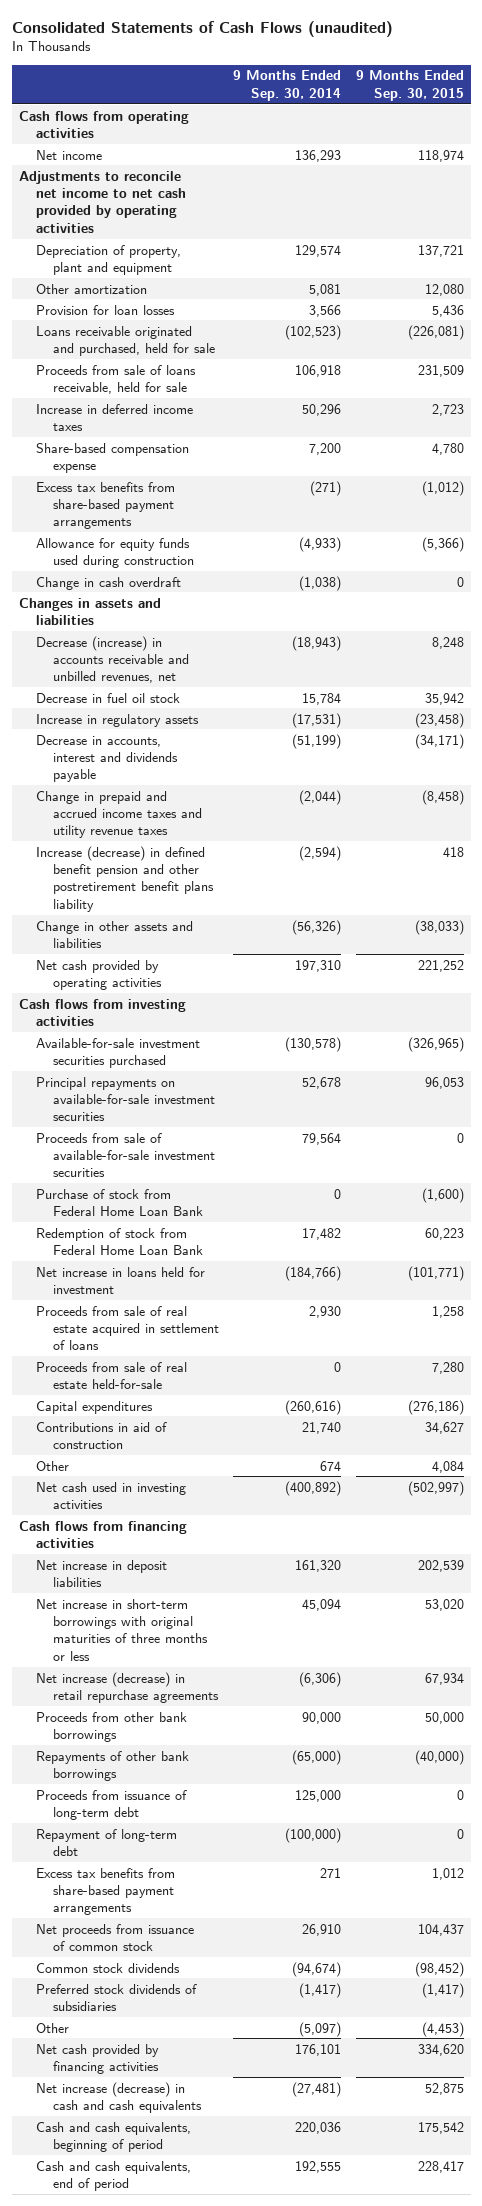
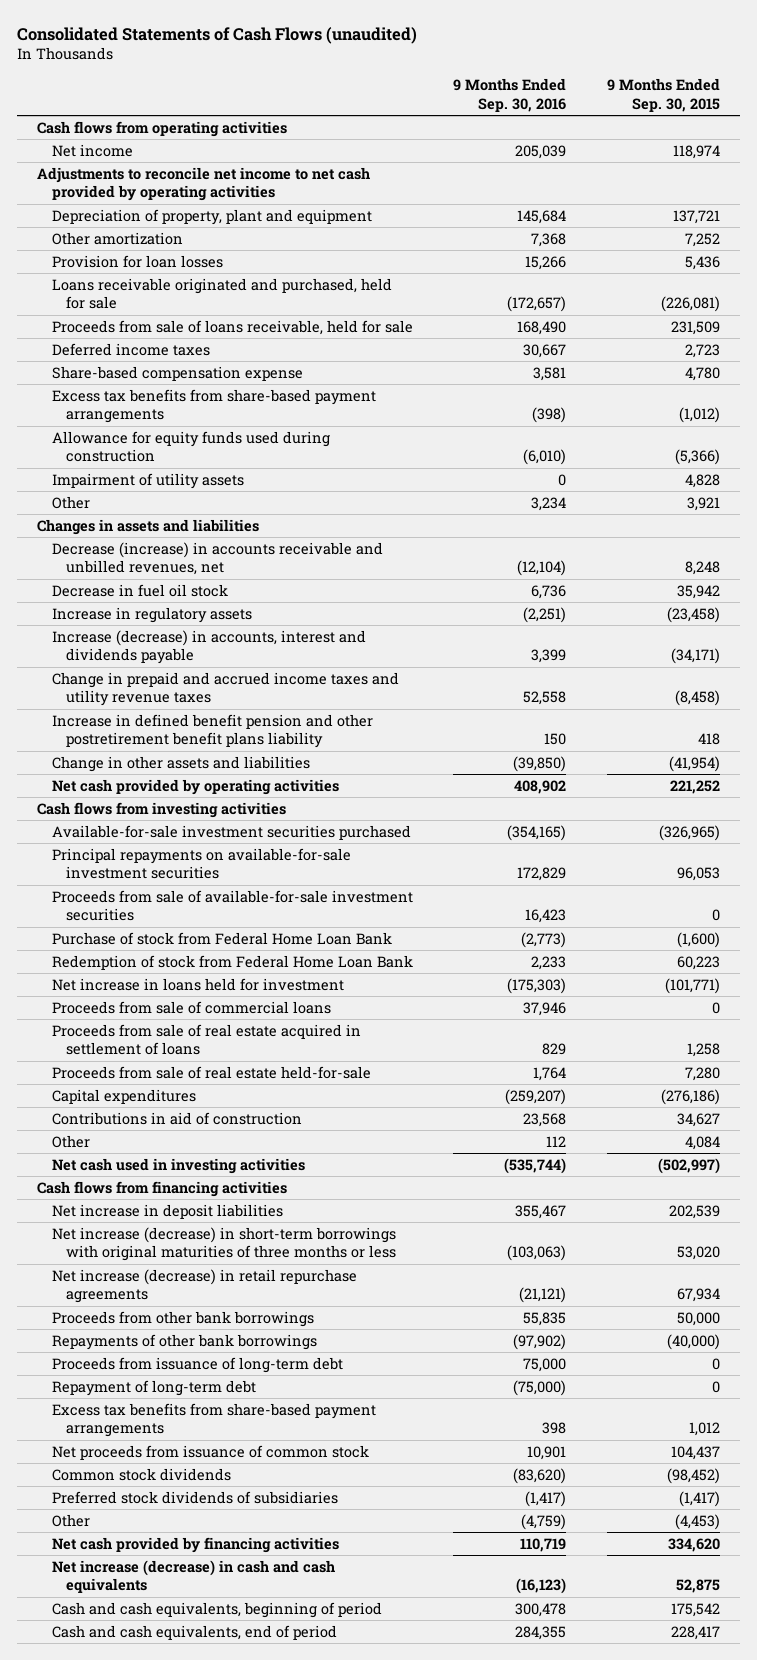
[233,70,342,101] 9 Months Ended Sep. 30, 2014 -> none
none -> [453,78,567,112] 9 Months Ended Sep. 30, 2016
[424,283,464,296] 12,080 -> [684,232,720,247] 7,252
[36,403,194,431] Increase in deferred income taxes -> [51,342,210,356] Deferred income taxes
[36,576,182,590] Change in cash overdraft -> none
none -> [51,472,244,489] Impairment of utility assets
none -> [51,495,90,509] Other
[36,734,179,783] Decrease in accounts, interest and dividends payable -> [51,629,366,665] Increase (decrease) in accounts, interest and dividends payable
[36,845,215,912] Increase (decrease) in defined benefit pension and other postretirement benefit plans liability -> [51,713,373,749] Increase in defined benefit pension and other postretirement benefit plans liability
[414,919,464,935] (38,033) -> [668,755,720,772] (41,954)
none -> [51,1000,331,1014] Proceeds from sale of commercial loans
[36,1598,209,1661] Net increase in short-term borrowings with original maturities of three months or less -> [51,1226,396,1262] Net increase (decrease) in short-term borrowings with original maturities of three months or less

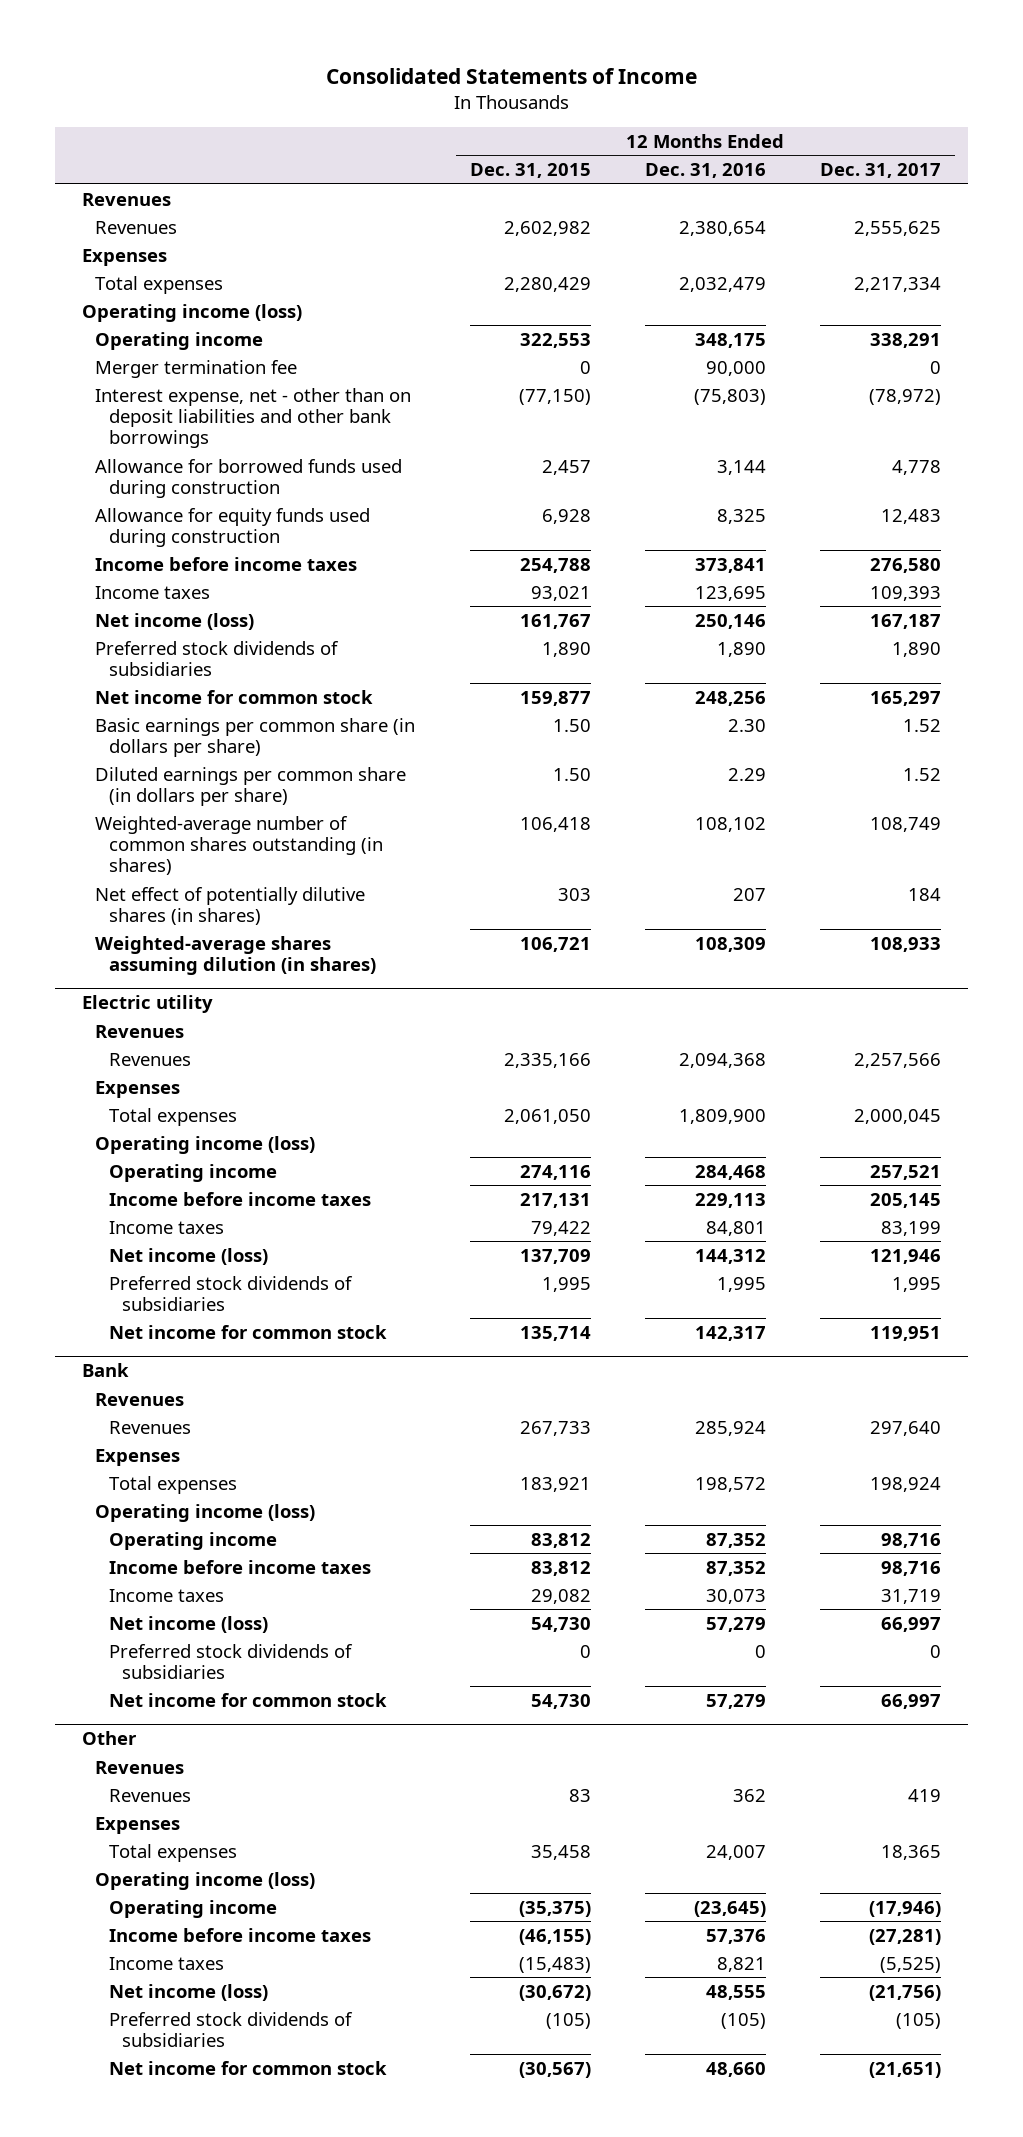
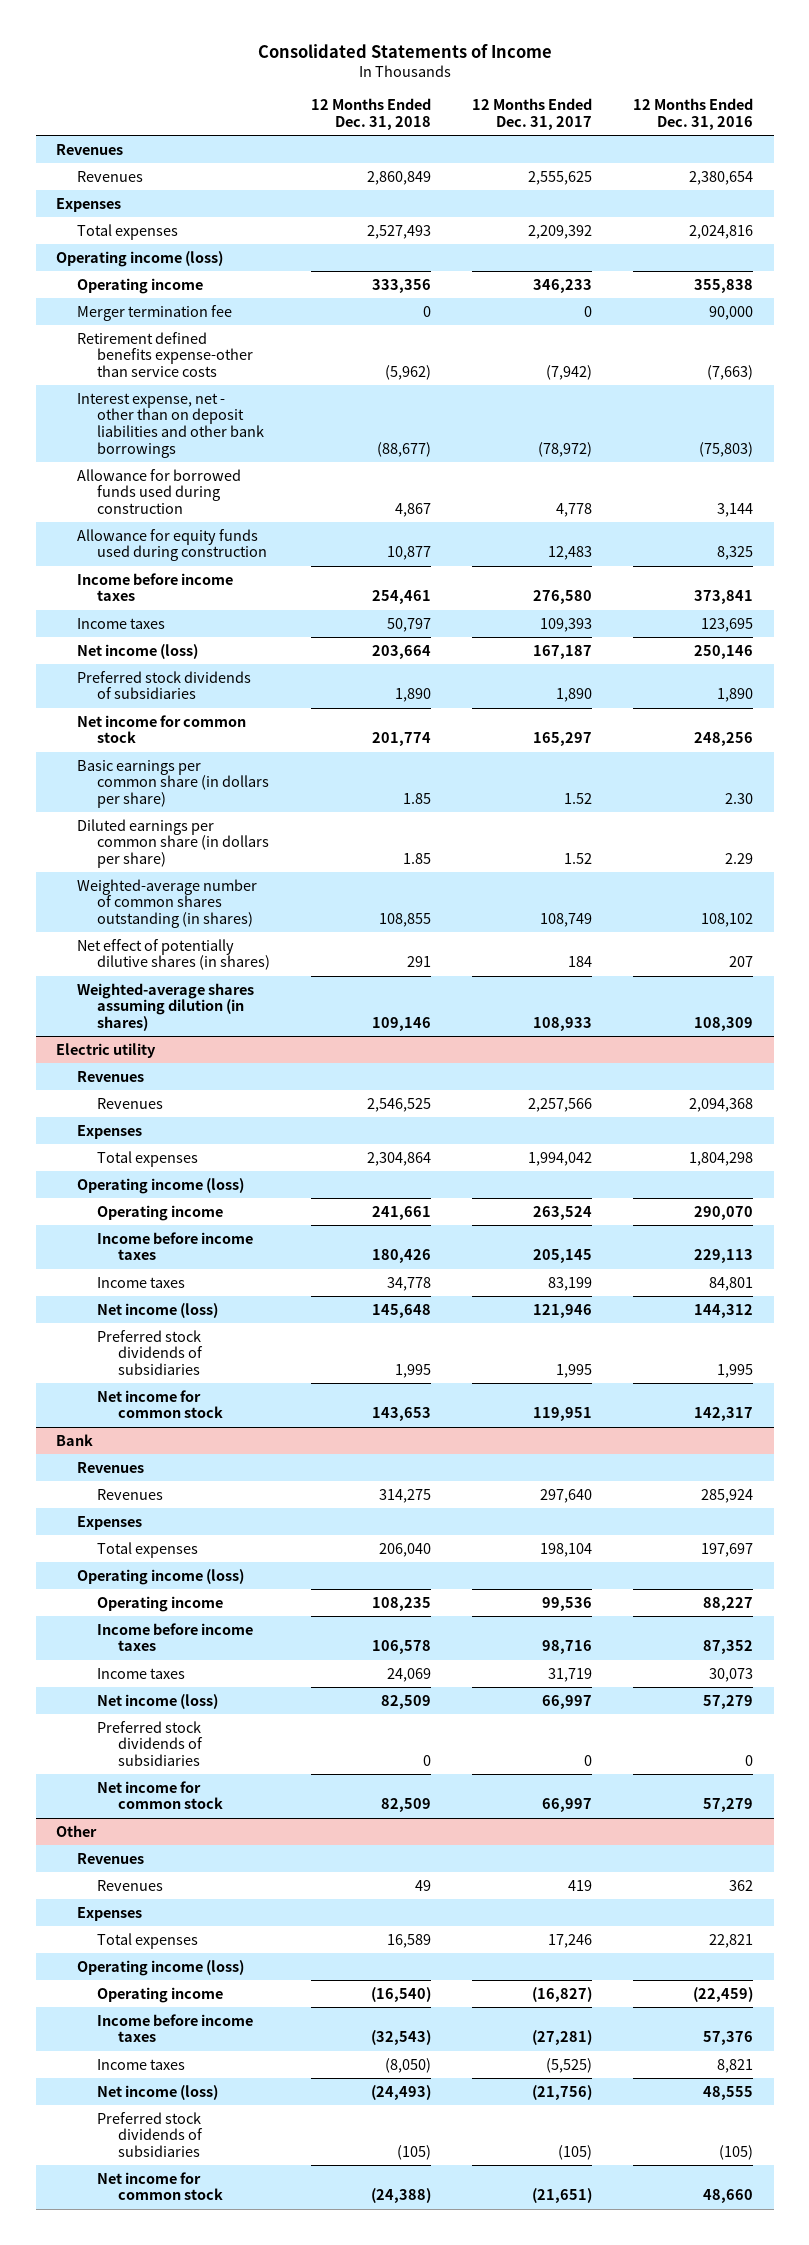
[469,163,591,179] Dec. 31, 2015 -> none
none -> [311,98,432,131] 12 Months Ended Dec. 31, 2018
[678,276,766,292] 2,032,479 -> [689,224,754,239] 2,024,816
[854,276,942,292] 2,217,334 -> [528,224,593,239] 2,209,392
[694,332,766,348] 348,175 -> [694,278,754,293] 355,838
[870,332,942,348] 338,291 -> [533,278,593,293] 346,233
none -> [76,331,254,378] Retirement defined benefits expense-other than service costs
[678,1108,766,1124] 1,809,900 -> [689,1151,754,1166] 1,804,298
[854,1108,942,1124] 2,000,045 -> [528,1151,593,1166] 1,994,042
[694,1164,766,1180] 284,468 -> [694,1205,754,1220] 290,070
[870,1164,942,1180] 257,521 -> [533,1205,593,1220] 263,524
[694,1476,766,1492] 198,572 -> [701,1542,754,1557] 197,697
[870,1476,942,1492] 198,924 -> [540,1542,593,1557] 198,104
[705,1532,766,1548] 87,352 -> [703,1596,754,1611] 88,227
[881,1532,942,1548] 98,716 -> [542,1596,593,1611] 99,536
[705,1844,766,1860] 24,007 -> [709,1933,754,1948] 22,821
[881,1844,942,1860] 18,365 -> [548,1933,593,1948] 17,246
[693,1900,766,1917] (23,645) -> [693,1986,754,2002] (22,459)
[869,1900,942,1917] (17,946) -> [532,1986,593,2002] (16,827)

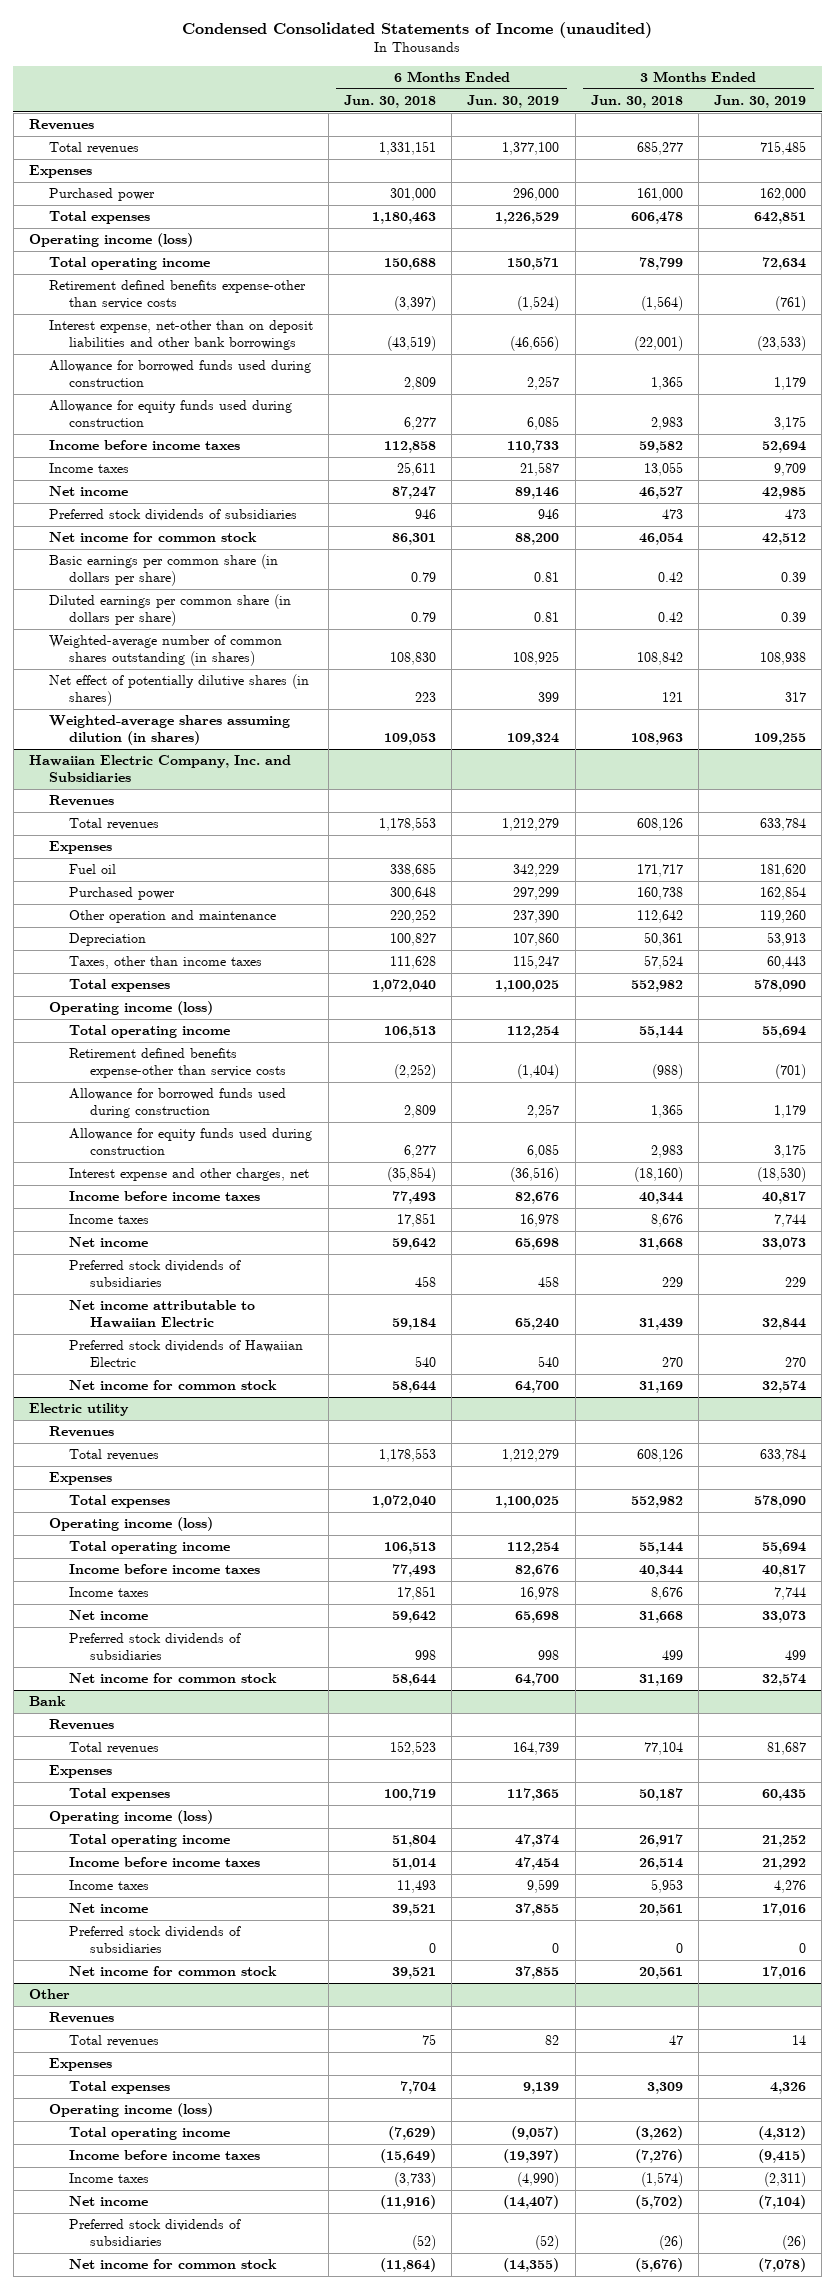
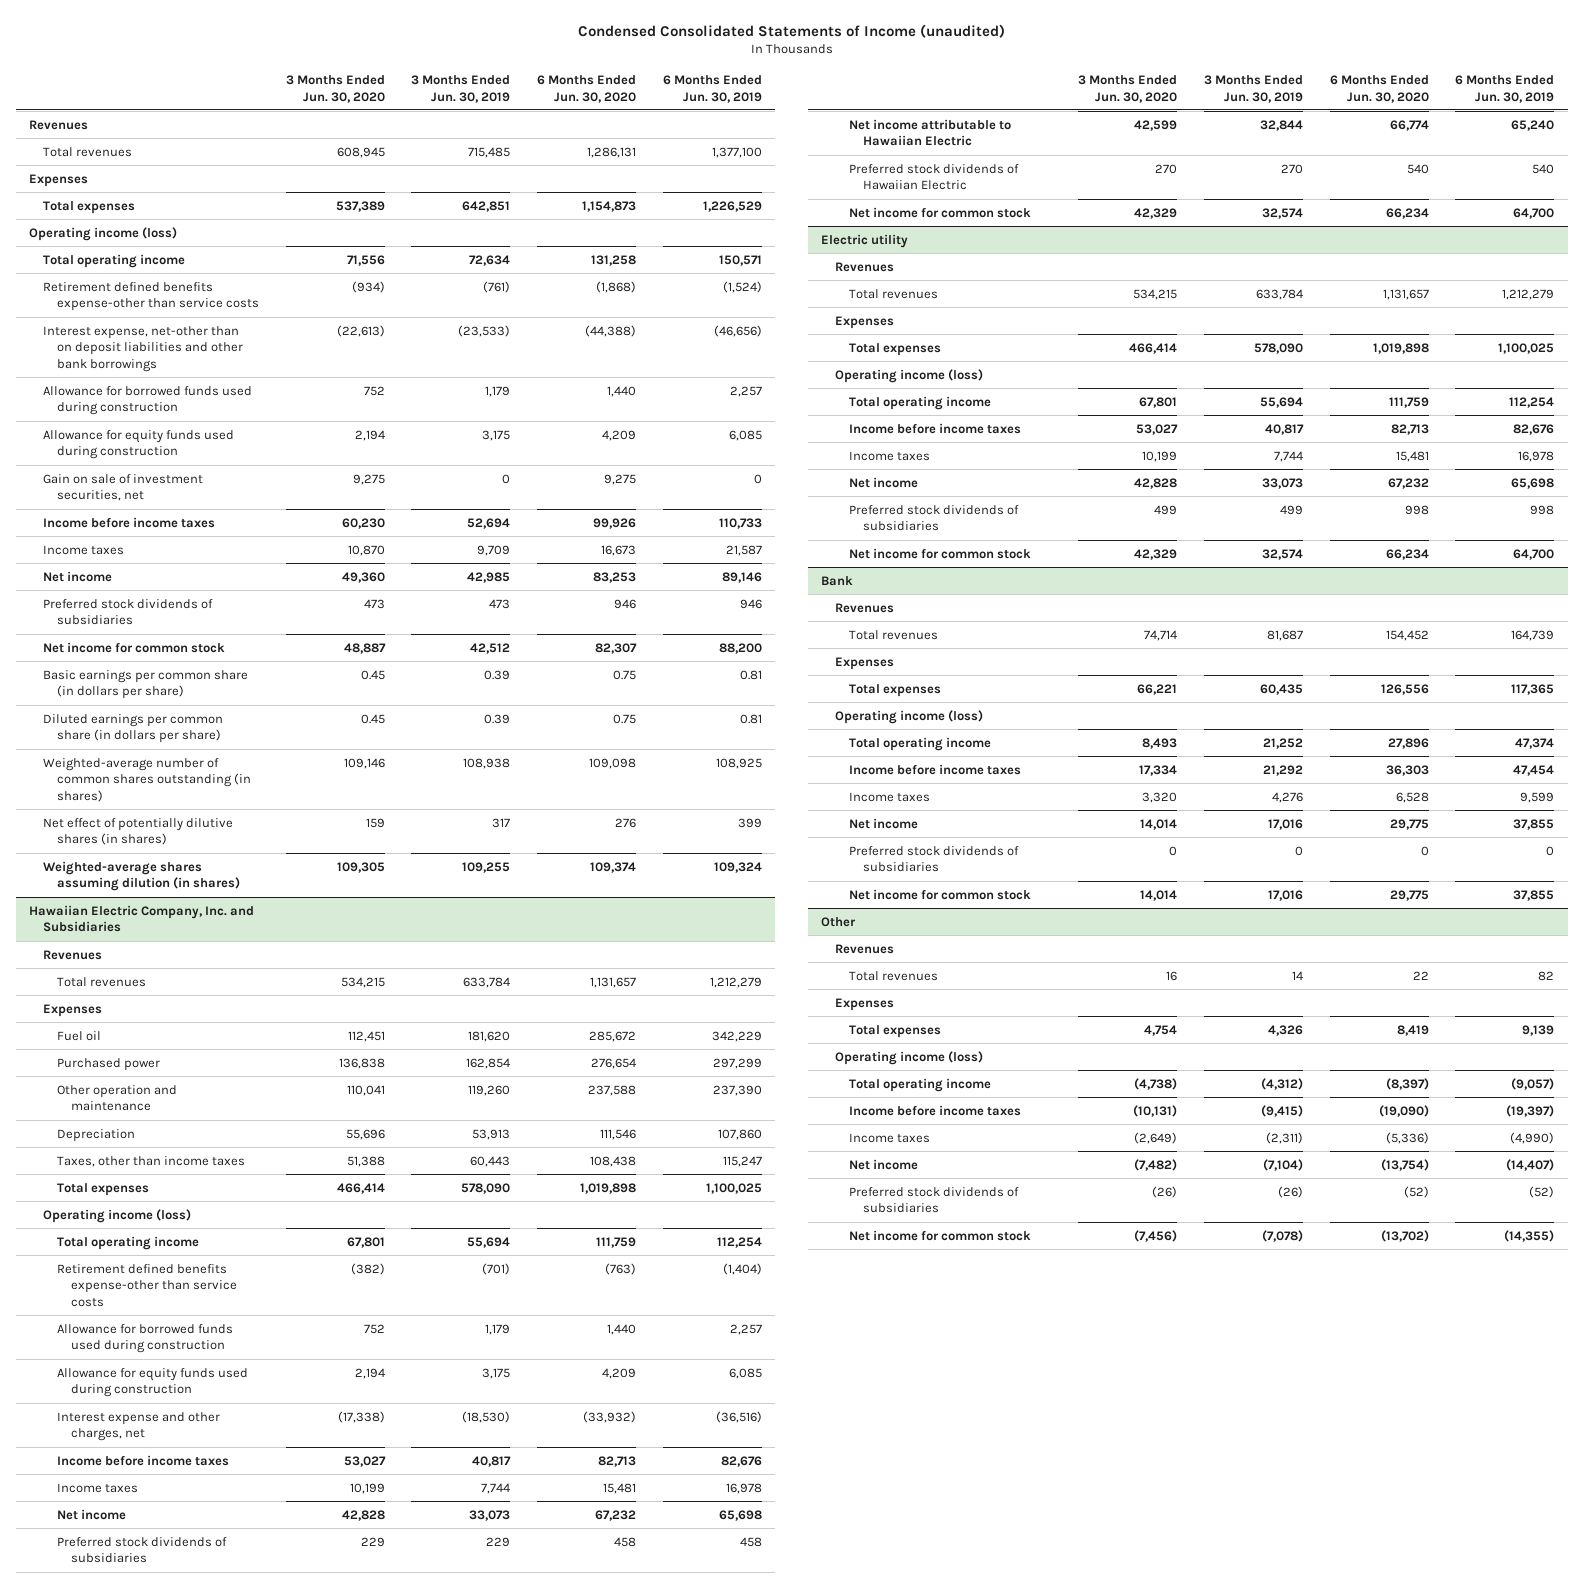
[344,94,437,108] Jun. 30, 2018 -> none
[590,94,683,108] Jun. 30, 2018 -> none
none -> [285,75,385,103] 3 Months Ended Jun. 30, 2020
none -> [537,75,637,103] 6 Months Ended Jun. 30, 2020
[49,188,156,202] Purchased power -> none
none -> [42,473,203,502] Gain on sale of investment securities, net

